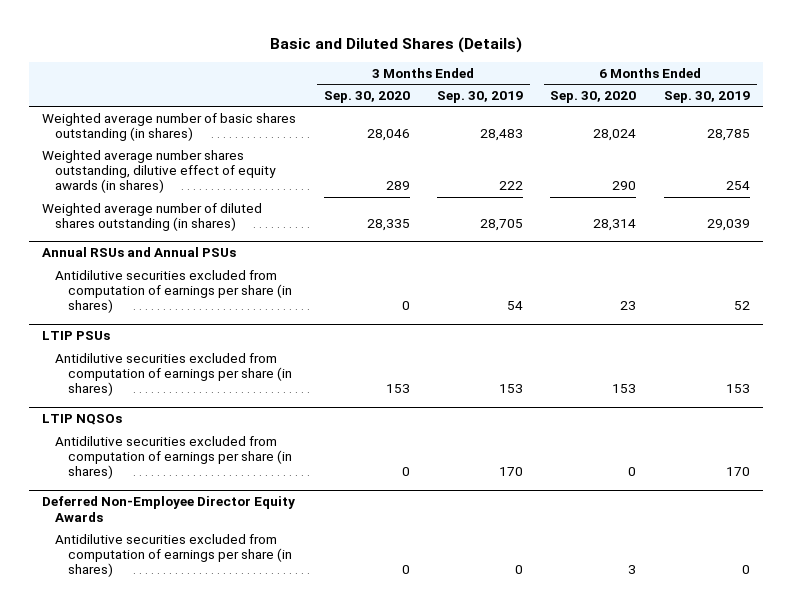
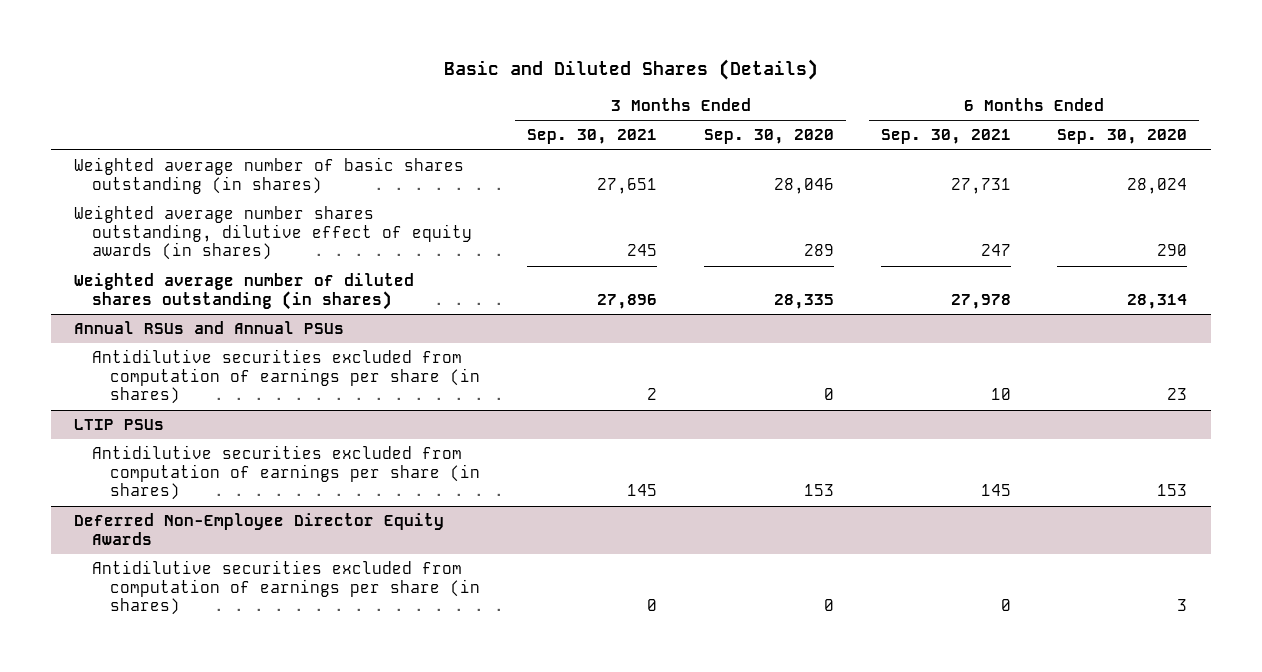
[437,91,524,104] Sep. 30, 2019 -> none
[663,91,750,104] Sep. 30, 2019 -> none
none -> [527,129,658,145] Sep. 30, 2021
none -> [880,129,1011,145] Sep. 30, 2021
[42,414,123,426] LTIP NQSOs -> none
[55,435,292,480] Antidilutive securities excluded from computation of earnings per share (in shares) -> none

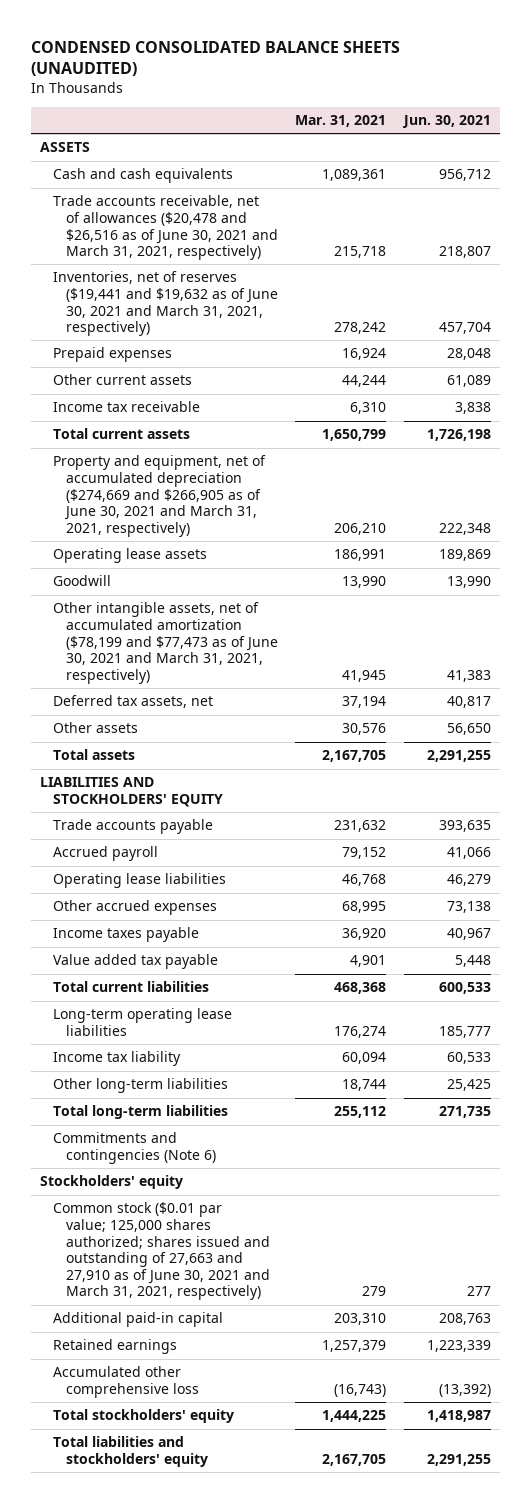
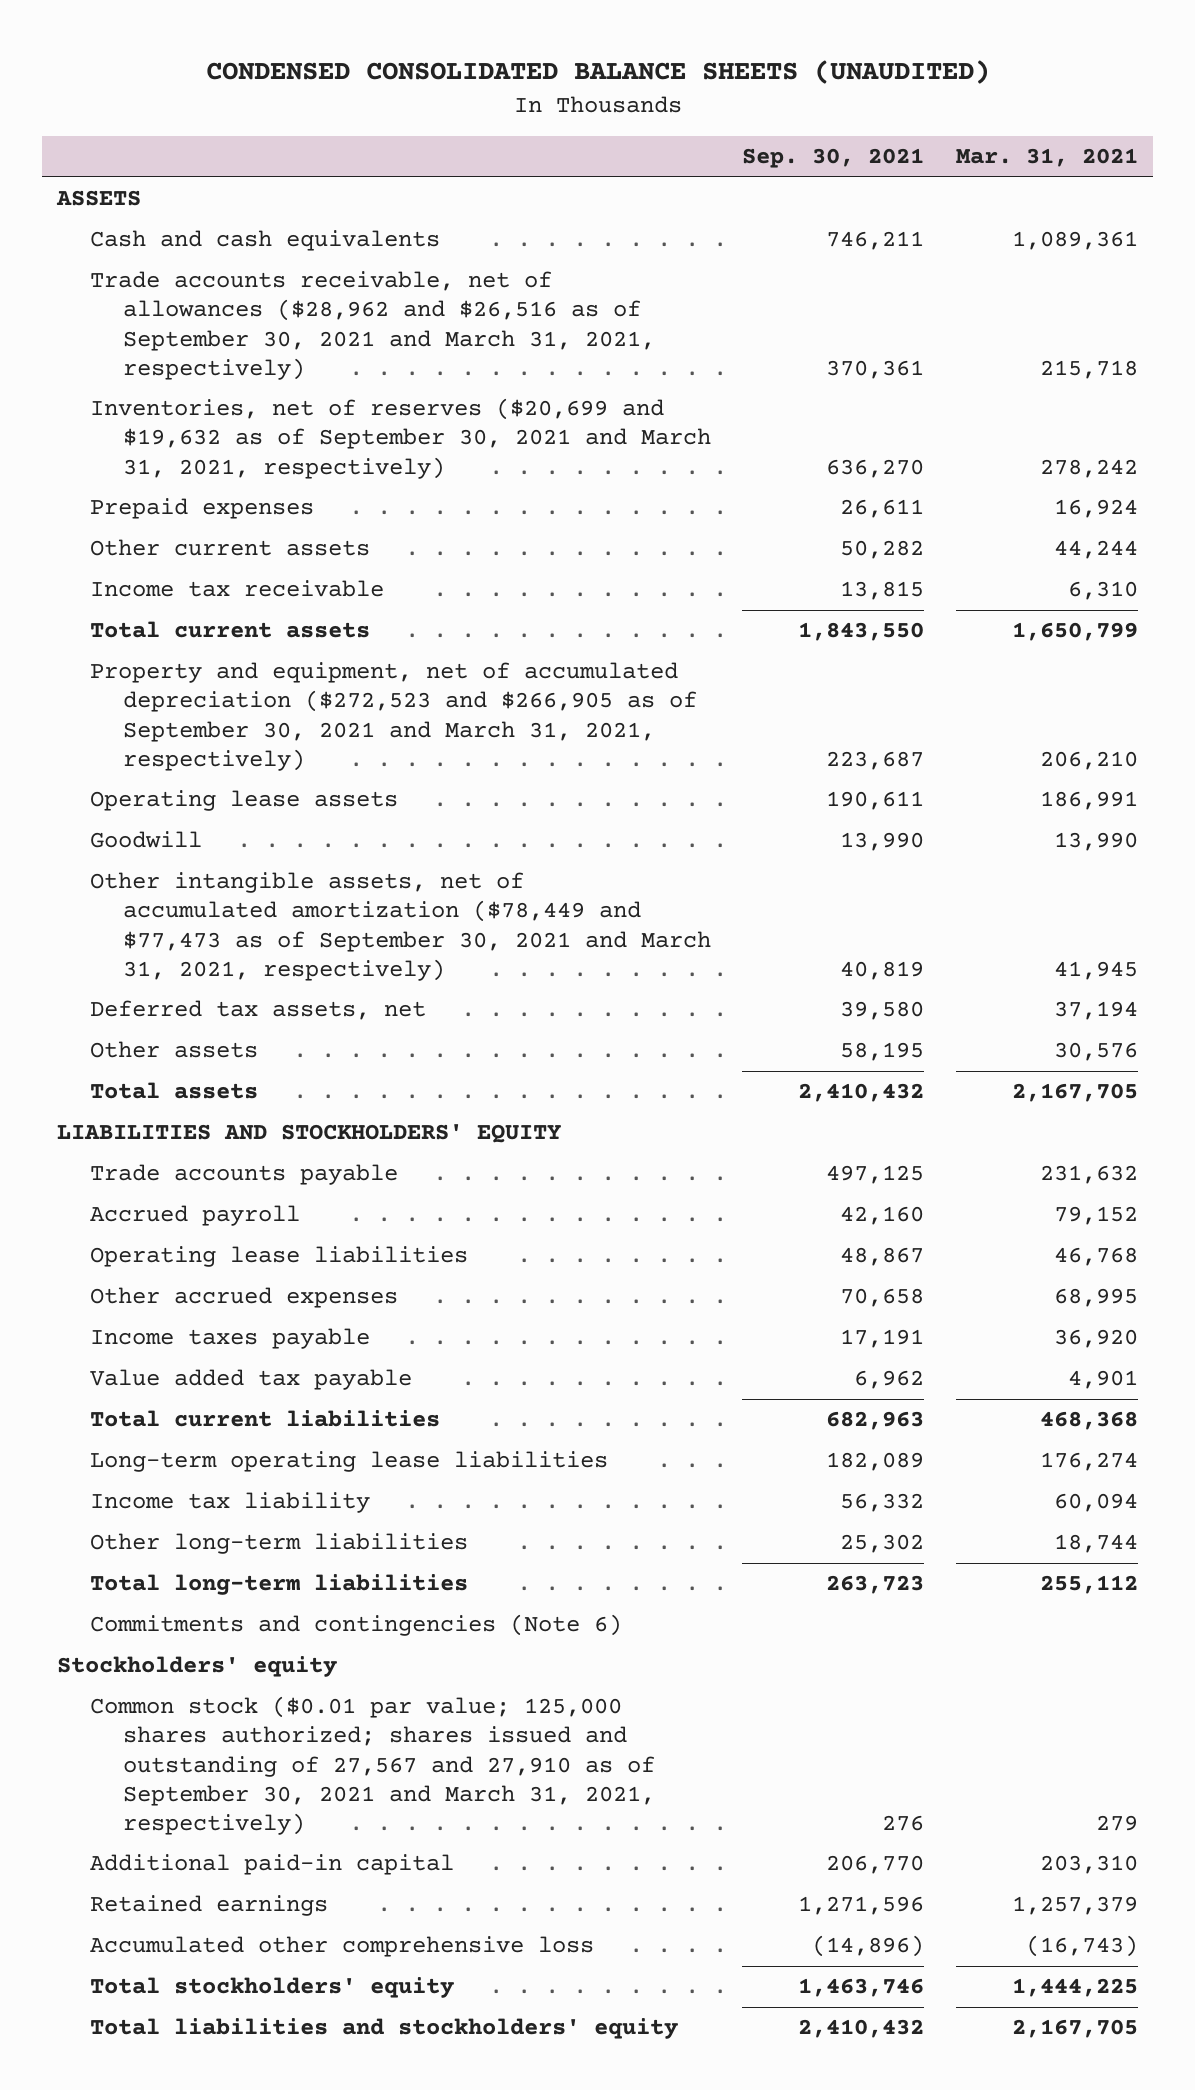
[401,115,491,129] Jun. 30, 2021 -> none
none -> [742,148,925,169] Sep. 30, 2021
[52,195,279,261] Trade accounts receivable, net of allowances ($20,478 and $26,516 as of June 30, 2021 and March 31, 2021, respectively) -> [90,271,656,380] Trade accounts receivable, net of allowances ($28,962 and $26,516 as of September 30, 2021 and March 31, 2021, respectively)
[52,271,279,337] Inventories, net of reserves ($19,441 and $19,632 as of June 30, 2021 and March 31, 2021, respectively) -> [90,398,712,479] Inventories, net of reserves ($20,699 and $19,632 as of September 30, 2021 and March 31, 2021, respectively)
[52,455,266,537] Property and equipment, net of accumulated depreciation ($274,669 and $266,905 as of June 30, 2021 and March 31, 2021, respectively) -> [90,662,698,771] Property and equipment, net of accumulated depreciation ($272,523 and $266,905 as of September 30, 2021 and March 31, 2021, respectively)
[52,602,279,684] Other intangible assets, net of accumulated amortization ($78,199 and $77,473 as of June 30, 2021 and March 31, 2021, respectively) -> [90,872,712,981] Other intangible assets, net of accumulated amortization ($78,449 and $77,473 as of September 30, 2021 and March 31, 2021, respectively)
[52,1202,271,1301] Common stock ($0.01 par value; 125,000 shares authorized; shares issued and outstanding of 27,663 and 27,910 as of June 30, 2021 and March 31, 2021, respectively) -> [90,1696,656,1835] Common stock ($0.01 par value; 125,000 shares authorized; shares issued and outstanding of 27,567 and 27,910 as of September 30, 2021 and March 31, 2021, respectively)

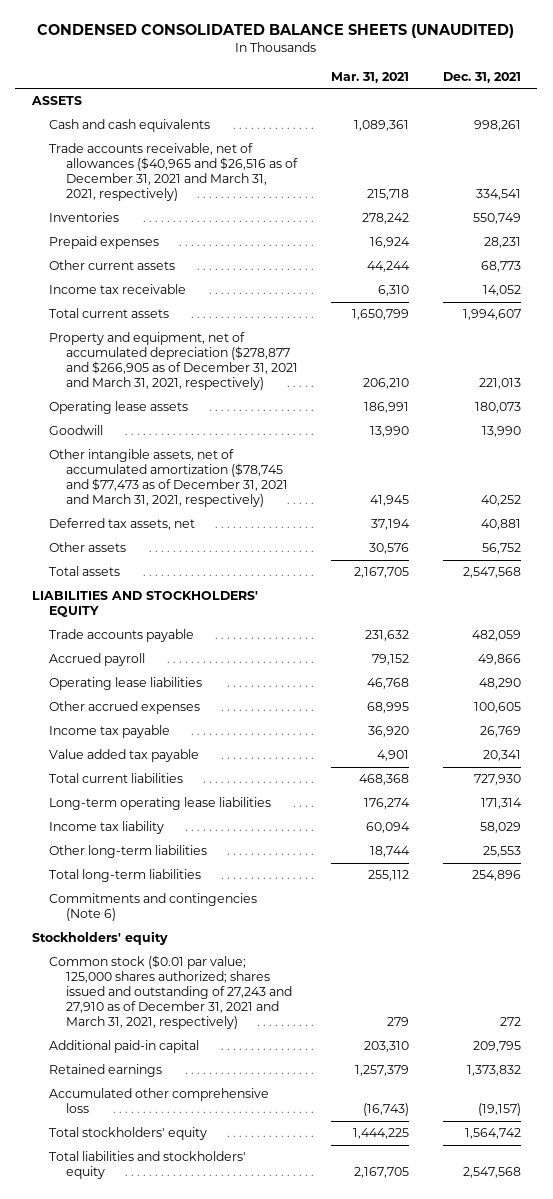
[742,148,925,169] Sep. 30, 2021 -> none
none -> [442,71,521,83] Dec. 31, 2021
[90,271,656,380] Trade accounts receivable, net of allowances ($28,962 and $26,516 as of September 30, 2021 and March 31, 2021, respectively) -> [48,143,298,202] Trade accounts receivable, net of allowances ($40,965 and $26,516 as of December 31, 2021 and March 31, 2021, respectively)
[90,398,712,479] Inventories, net of reserves ($20,699 and $19,632 as of September 30, 2021 and March 31, 2021, respectively) -> [48,212,119,223] Inventories
[90,662,698,771] Property and equipment, net of accumulated depreciation ($272,523 and $266,905 as of September 30, 2021 and March 31, 2021, respectively) -> [48,332,298,391] Property and equipment, net of accumulated depreciation ($278,877 and $266,905 as of December 31, 2021 and March 31, 2021, respectively)
[90,872,712,981] Other intangible assets, net of accumulated amortization ($78,449 and $77,473 as of September 30, 2021 and March 31, 2021, respectively) -> [48,449,288,508] Other intangible assets, net of accumulated amortization ($78,745 and $77,473 as of December 31, 2021 and March 31, 2021, respectively)
[90,1328,371,1350] Income taxes payable -> [48,725,170,739] Income tax payable
[90,1696,656,1835] Common stock ($0.01 par value; 125,000 shares authorized; shares issued and outstanding of 27,567 and 27,910 as of September 30, 2021 and March 31, 2021, respectively) -> [48,955,292,1030] Common stock ($0.01 par value; 125,000 shares authorized; shares issued and outstanding of 27,243 and 27,910 as of December 31, 2021 and March 31, 2021, respectively)

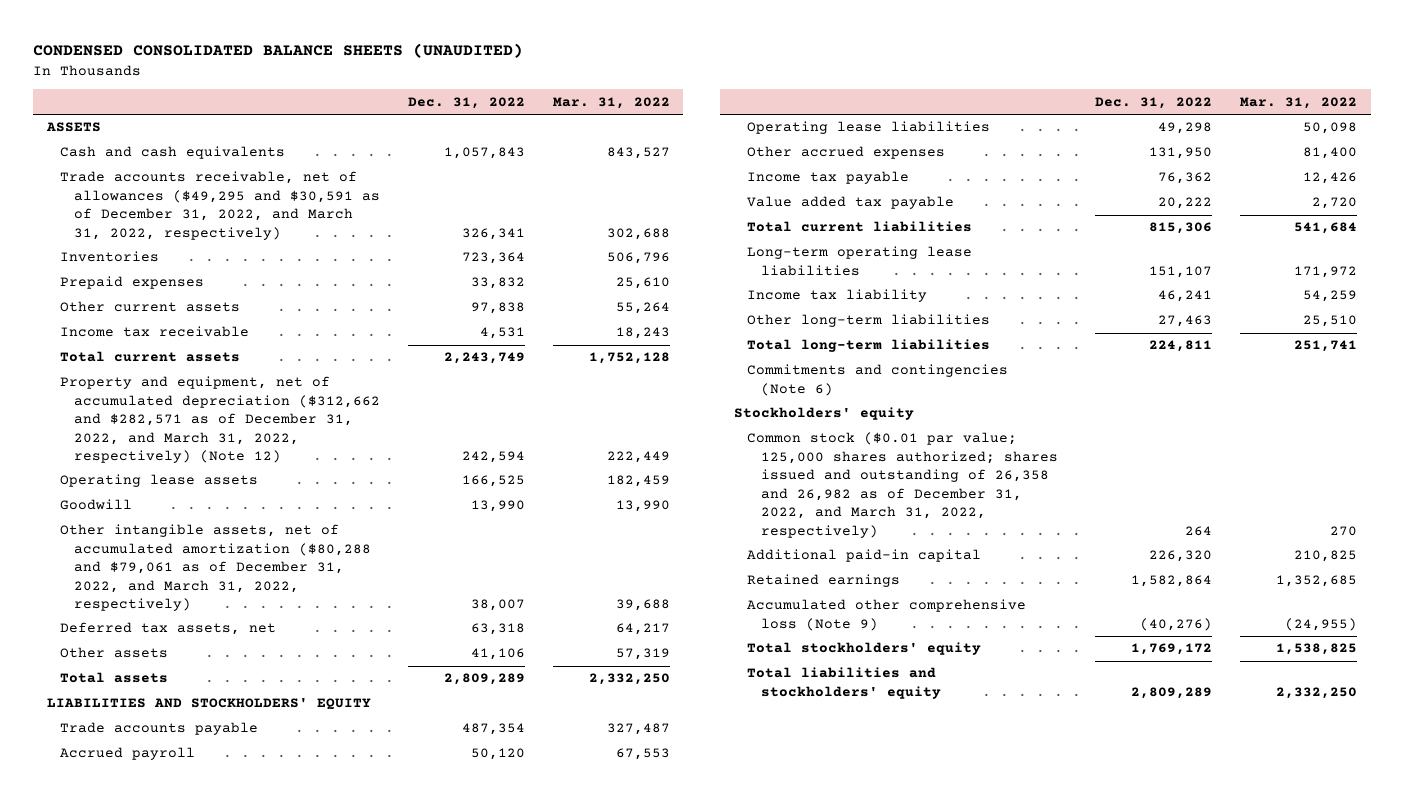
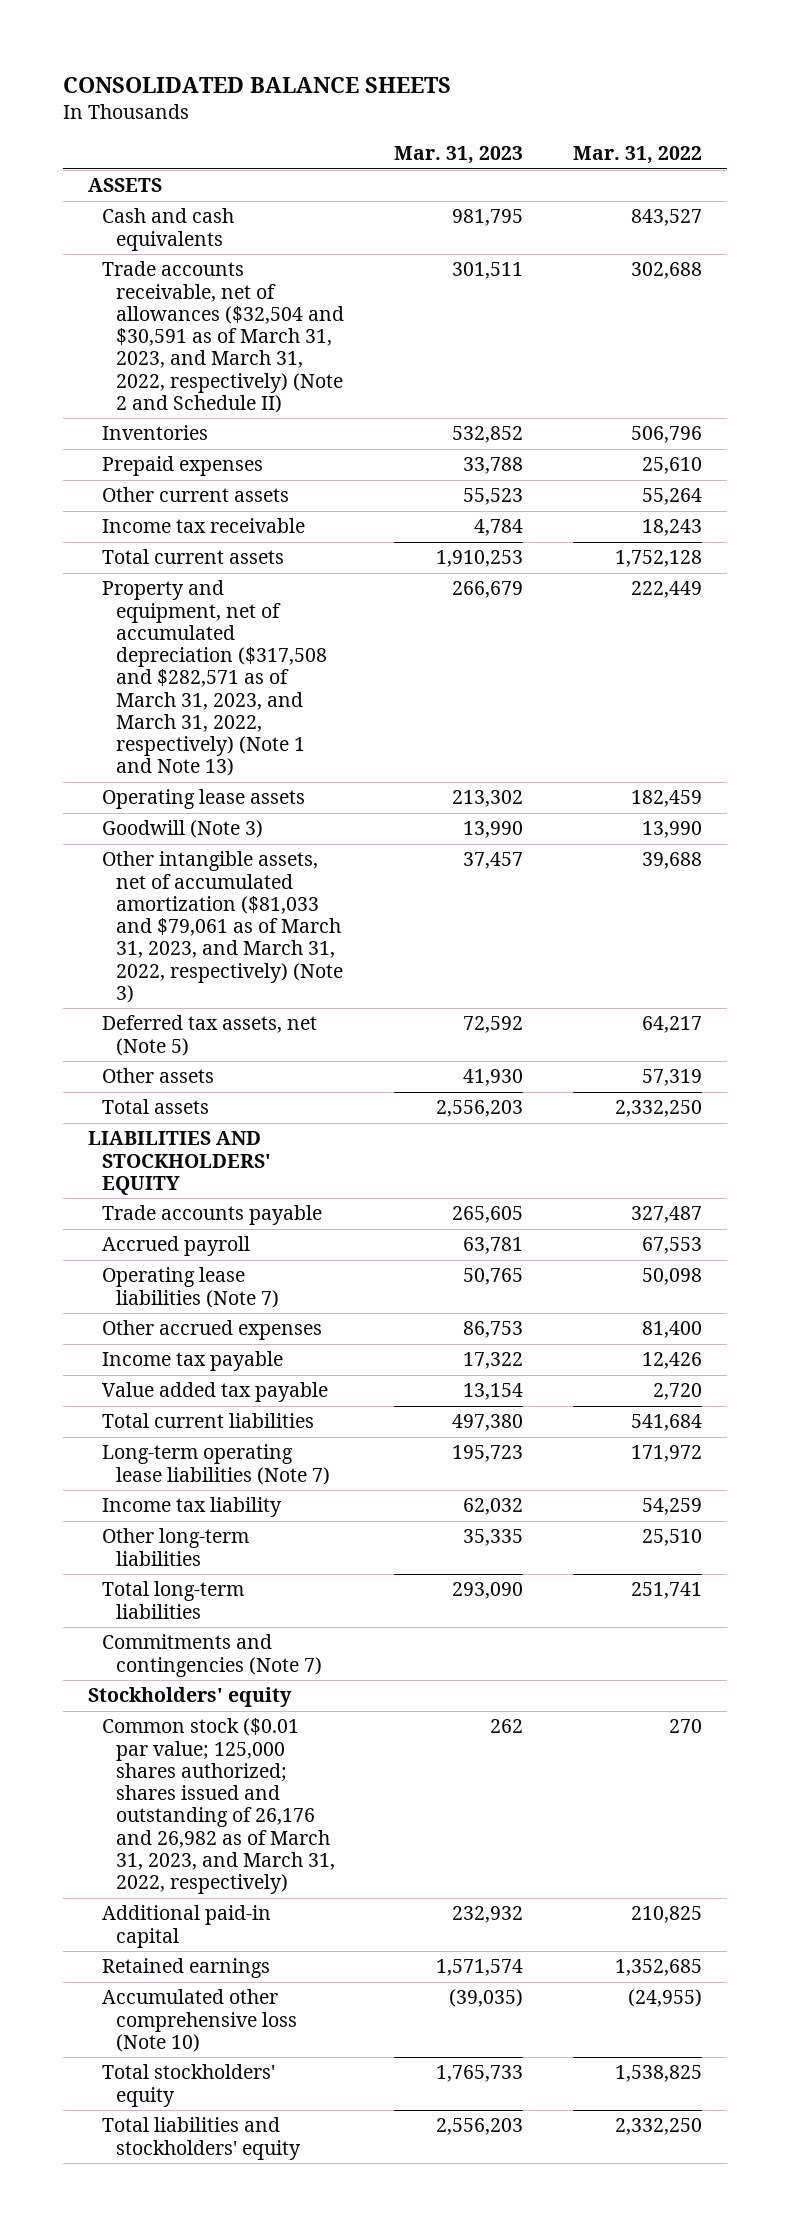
[32,43,523,59] CONDENSED CONSOLIDATED BALANCE SHEETS (UNAUDITED) -> [62,76,451,93] CONSOLIDATED BALANCE SHEETS
[407,96,525,109] Dec. 31, 2022 -> none
none -> [393,146,523,165] Mar. 31, 2023
[60,171,380,240] Trade accounts receivable, net of allowances ($49,295 and $30,591 as of December 31, 2022, and March 31, 2022, respectively) -> [101,261,344,413] Trade accounts receivable, net of allowances ($32,504 and $30,591 as of March 31, 2023, and March 31, 2022, respectively) (Note 2 and Schedule II)
[60,376,380,464] Property and equipment, net of accumulated depreciation ($312,662 and $282,571 as of December 31, 2022, and March 31, 2022, respectively) (Note 12) -> [101,580,327,777] Property and equipment, net of accumulated depreciation ($317,508 and $282,571 as of March 31, 2023, and March 31, 2022, respectively) (Note 1 and Note 13)
[60,499,133,511] Goodwill -> [101,820,263,839] Goodwill (Note 3)
[60,524,371,612] Other intangible assets, net of accumulated amortization ($80,288 and $79,061 as of December 31, 2022, and March 31, 2022, respectively) -> [101,851,343,1003] Other intangible assets, net of accumulated amortization ($81,033 and $79,061 as of March 31, 2023, and March 31, 2022, respectively) (Note 3)
[60,622,277,636] Deferred tax assets, net -> [101,1015,317,1056] Deferred tax assets, net (Note 5)
[747,121,991,135] Operating lease liabilities -> [101,1267,279,1308] Operating lease liabilities (Note 7)
[747,246,973,276] Long-term operating lease liabilities -> [101,1444,330,1485] Long-term operating lease liabilities (Note 7)
[747,364,1009,396] Commitments and contingencies (Note 6) -> [101,1634,322,1677] Commitments and contingencies (Note 7)
[747,432,1058,538] Common stock ($0.01 par value; 125,000 shares authorized; shares issued and outstanding of 26,358 and 26,982 as of December 31, 2022, and March 31, 2022, respectively) -> [101,1718,335,1895] Common stock ($0.01 par value; 125,000 shares authorized; shares issued and outstanding of 26,176 and 26,982 as of March 31, 2023, and March 31, 2022, respectively)
[747,599,1027,631] Accumulated other comprehensive loss (Note 9) -> [101,1989,297,2052] Accumulated other comprehensive loss (Note 10)

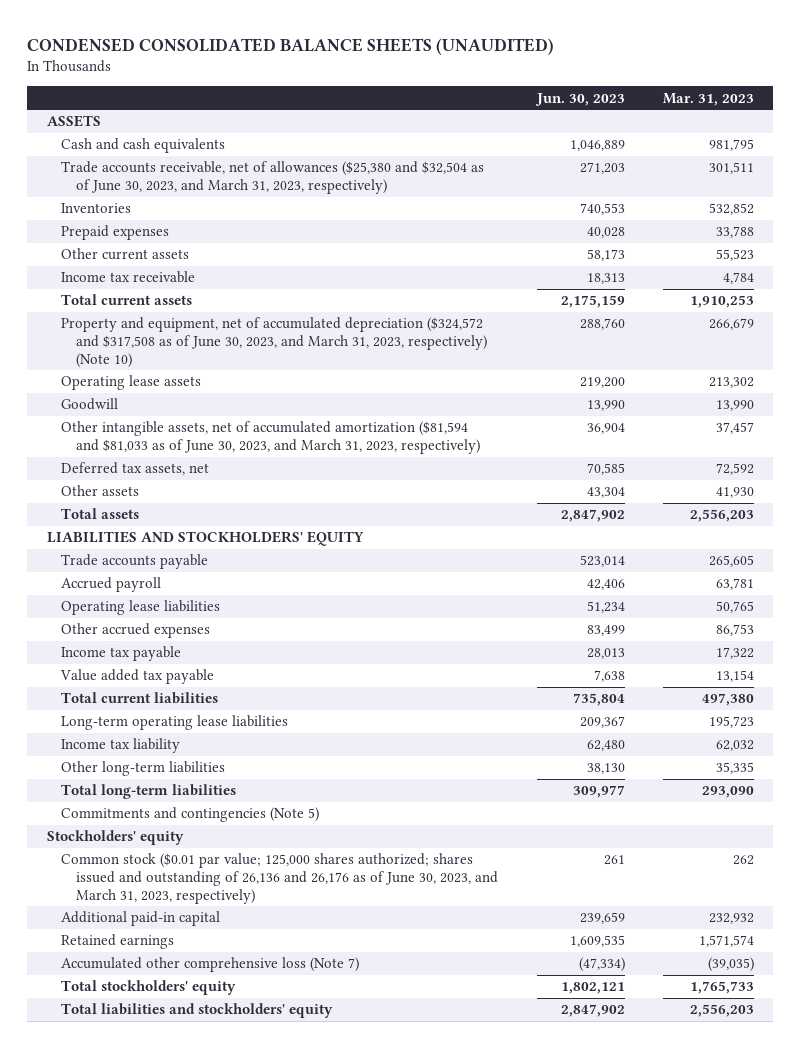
[62,76,451,93] CONSOLIDATED BALANCE SHEETS -> [27,37,555,55] CONDENSED CONSOLIDATED BALANCE SHEETS (UNAUDITED)
[572,146,702,165] Mar. 31, 2022 -> none
none -> [534,92,625,106] Jun. 30, 2023
[101,261,344,413] Trade accounts receivable, net of allowances ($32,504 and $30,591 as of March 31, 2023, and March 31, 2022, respectively) (Note 2 and Schedule II) -> [61,161,485,194] Trade accounts receivable, net of allowances ($25,380 and $32,504 as of June 30, 2023, and March 31, 2023, respectively)
[101,580,327,777] Property and equipment, net of accumulated depreciation ($317,508 and $282,571 as of March 31, 2023, and March 31, 2022, respectively) (Note 1 and Note 13) -> [61,317,488,368] Property and equipment, net of accumulated depreciation ($324,572 and $317,508 as of June 30, 2023, and March 31, 2023, respectively) (Note 10)
[101,820,263,839] Goodwill (Note 3) -> [61,398,119,411] Goodwill
[101,851,343,1003] Other intangible assets, net of accumulated amortization ($81,033 and $79,061 as of March 31, 2023, and March 31, 2022, respectively) (Note 3) -> [61,421,481,454] Other intangible assets, net of accumulated amortization ($81,594 and $81,033 as of June 30, 2023, and March 31, 2023, respectively)
[101,1015,317,1056] Deferred tax assets, net (Note 5) -> [61,462,210,476] Deferred tax assets, net
[101,1267,279,1308] Operating lease liabilities (Note 7) -> [61,600,221,616] Operating lease liabilities
[101,1444,330,1485] Long-term operating lease liabilities (Note 7) -> [61,715,289,731] Long-term operating lease liabilities
[101,1634,322,1677] Commitments and contingencies (Note 7) -> [61,807,320,823] Commitments and contingencies (Note 5)
[101,1718,335,1895] Common stock ($0.01 par value; 125,000 shares authorized; shares issued and outstanding of 26,176 and 26,982 as of March 31, 2023, and March 31, 2022, respectively) -> [61,853,499,904] Common stock ($0.01 par value; 125,000 shares authorized; shares issued and outstanding of 26,136 and 26,176 as of June 30, 2023, and March 31, 2023, respectively)
[101,1989,297,2052] Accumulated other comprehensive loss (Note 10) -> [61,957,360,973] Accumulated other comprehensive loss (Note 7)

